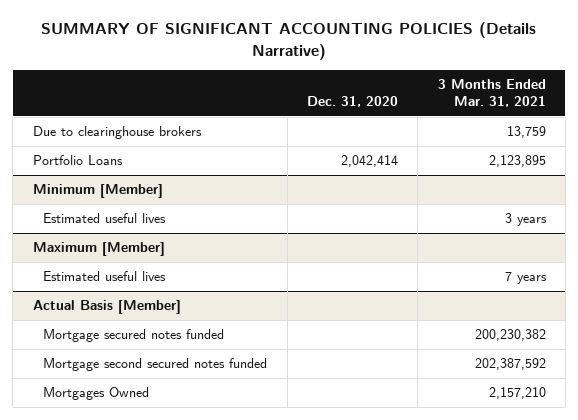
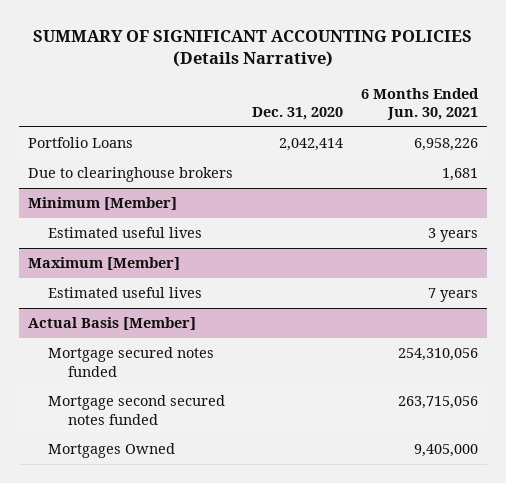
[437,78,546,108] 3 Months Ended Mar. 31, 2021 -> none
none -> [360,87,479,121] 6 Months Ended Jun. 30, 2021
[32,126,202,140] Due to clearinghouse brokers -> [28,166,234,182] Due to clearinghouse brokers

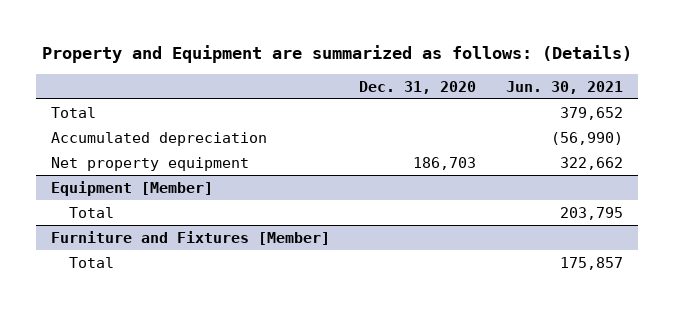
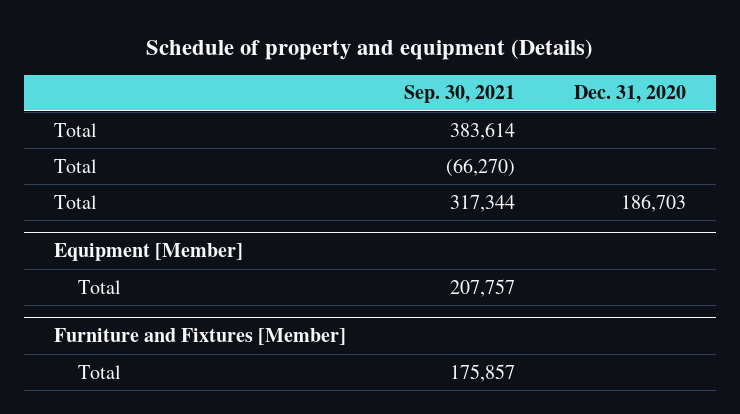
[41,44,632,63] Property and Equipment are summarized as follows: (Details) -> [145,38,593,60] Schedule of property and equipment (Details)
[506,80,624,94] Jun. 30, 2021 -> none
none -> [404,85,516,104] Sep. 30, 2021
[50,131,267,146] Accumulated depreciation -> [53,158,97,173] Total
[50,156,249,171] Net property equipment -> [53,194,97,209] Total

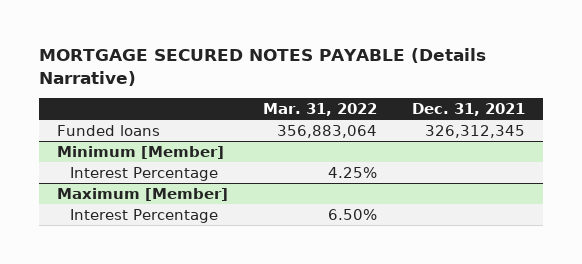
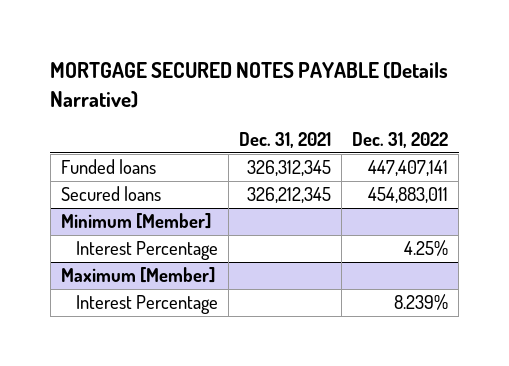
[262,102,377,116] Mar. 31, 2022 -> none
none -> [352,131,449,148] Dec. 31, 2022
none -> [60,186,161,202] Secured loans

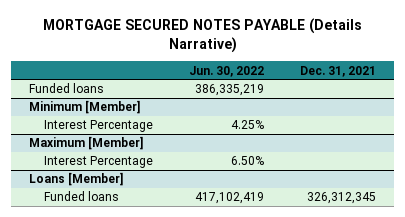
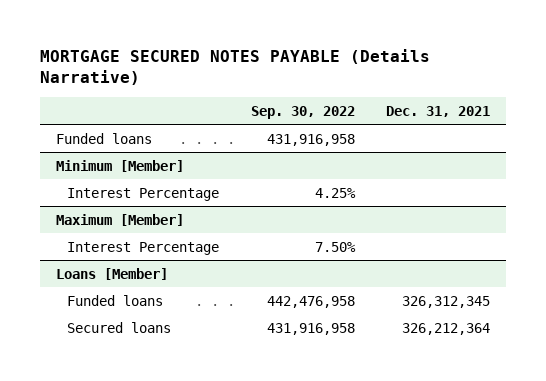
[188,65,264,77] Jun. 30, 2022 -> none
none -> [250,105,355,119] Sep. 30, 2022
none -> [67,321,172,333] Secured loans

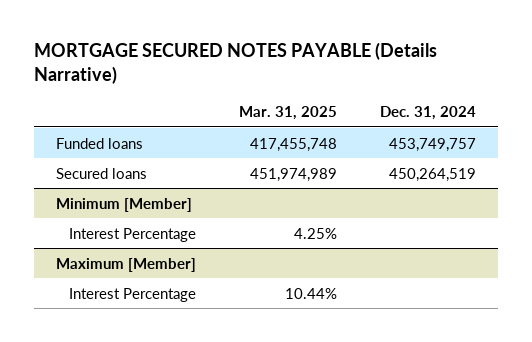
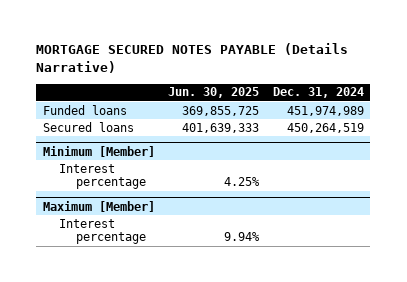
[238,105,337,120] Mar. 31, 2025 -> none
none -> [168,87,260,99] Jun. 30, 2025
[389,137,477,152] 453,749,757 -> [286,105,364,116] 451,974,989
[68,227,196,242] Interest Percentage -> [59,163,146,190] Interest percentage
[68,287,196,302] Interest Percentage -> [59,218,146,245] Interest percentage

